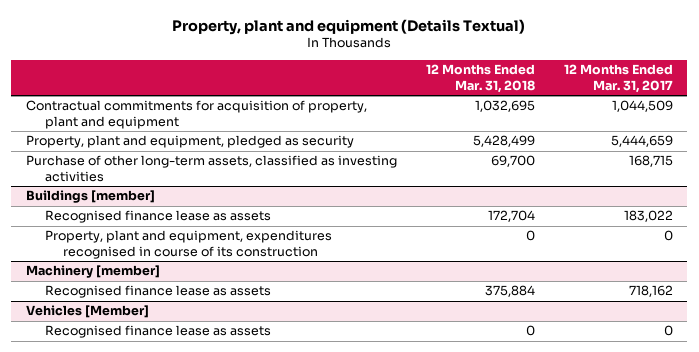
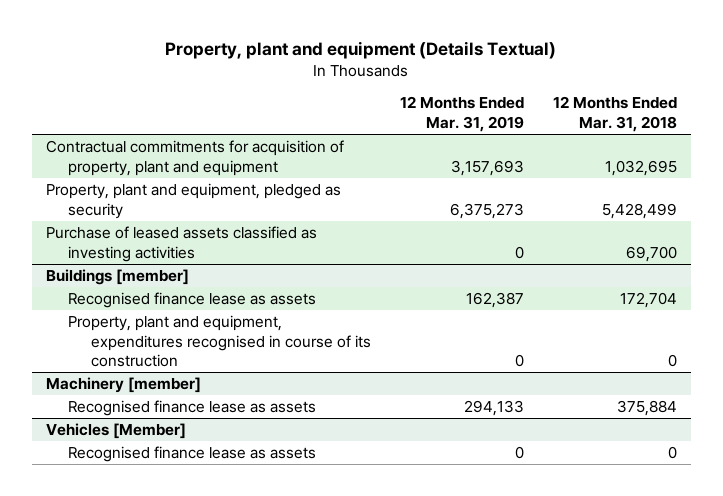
[563,64,673,93] 12 Months Ended Mar. 31, 2017 -> none
none -> [399,96,524,132] 12 Months Ended Mar. 31, 2019
[25,155,397,183] Purchase of other long-term assets, classified as investing activities -> [46,226,318,262] Purchase of leased assets classified as investing activities

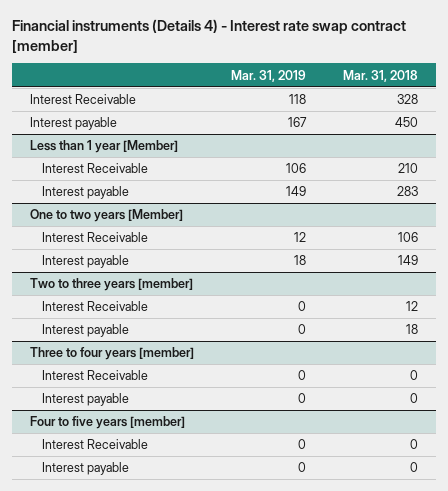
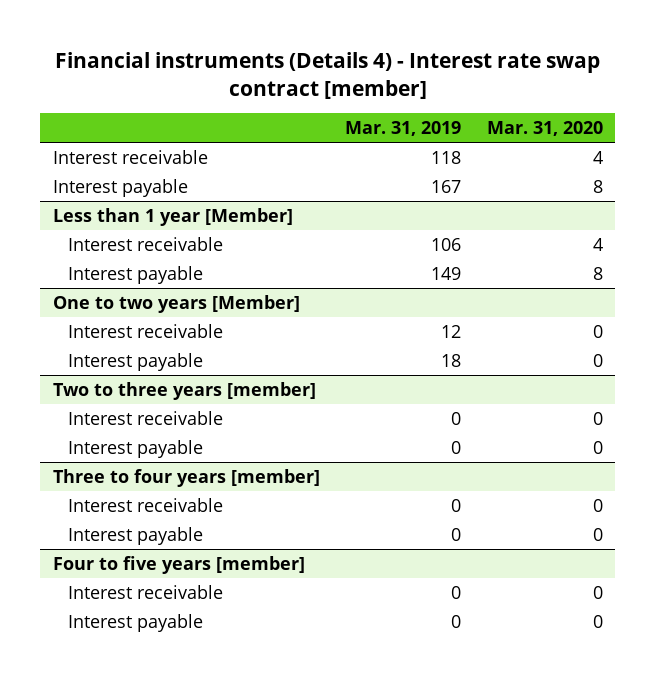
[342,69,418,82] Mar. 31, 2018 -> none
none -> [486,121,603,137] Mar. 31, 2020
[29,94,136,105] Interest Receivable -> [52,149,208,164] Interest receivable
[42,163,149,174] Interest Receivable -> [67,236,223,251] Interest receivable
[42,232,149,243] Interest Receivable -> [67,323,223,338] Interest receivable
[42,301,149,312] Interest Receivable -> [67,410,223,425] Interest receivable
[42,370,149,381] Interest Receivable -> [67,497,223,512] Interest receivable
[42,439,149,450] Interest Receivable -> [67,584,223,599] Interest receivable

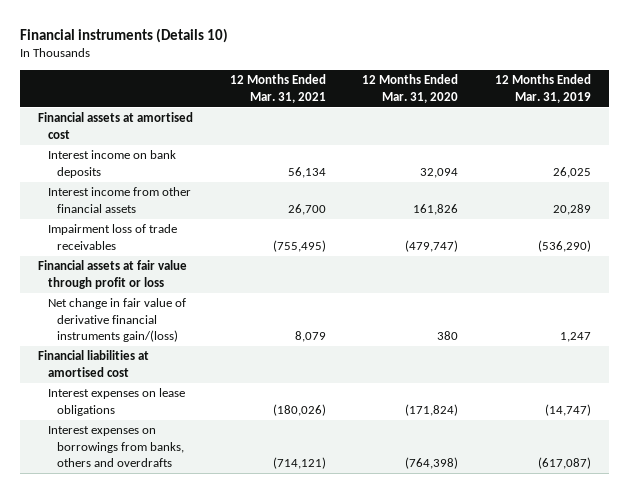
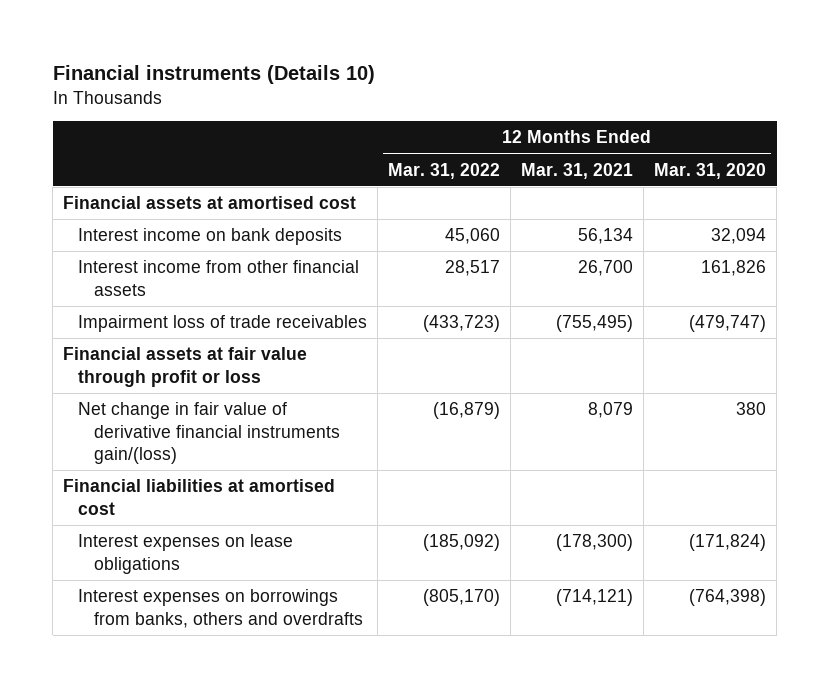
[495,74,592,103] 12 Months Ended Mar. 31, 2019 -> none
none -> [388,162,501,179] Mar. 31, 2022
[272,403,326,416] (180,026) -> [556,534,634,552] (178,300)

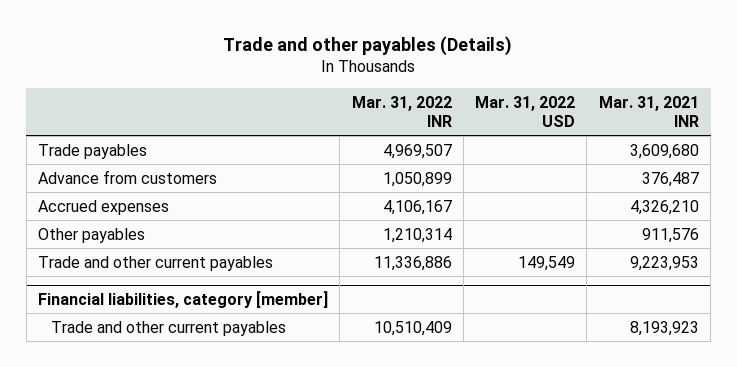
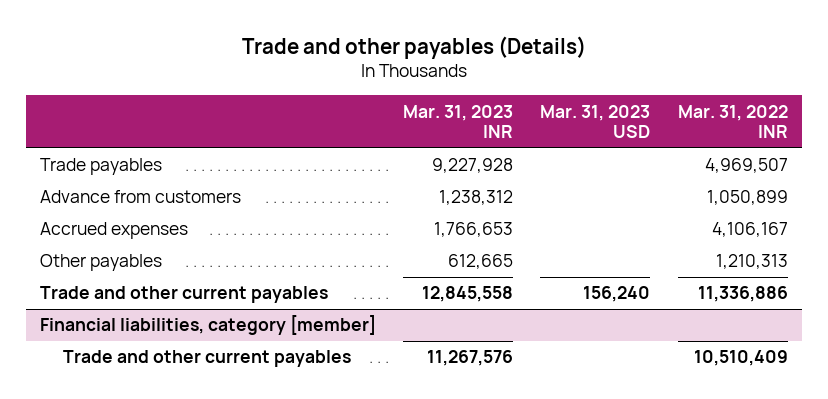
[475,95,576,127] Mar. 31, 2022 USD -> none
[598,95,699,127] Mar. 31, 2021 INR -> none
none -> [403,104,514,139] Mar. 31, 2023 INR
none -> [540,104,651,139] Mar. 31, 2023 USD
[382,227,452,243] 1,210,314 -> [715,254,788,270] 1,210,313

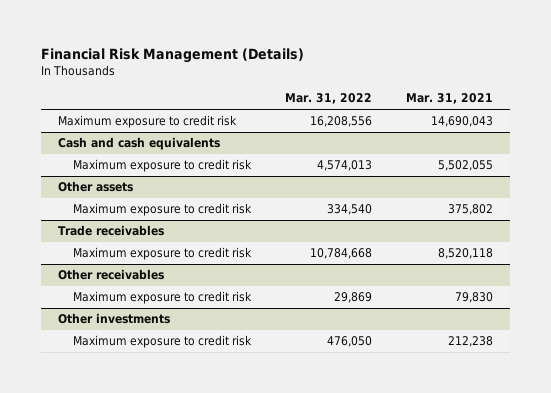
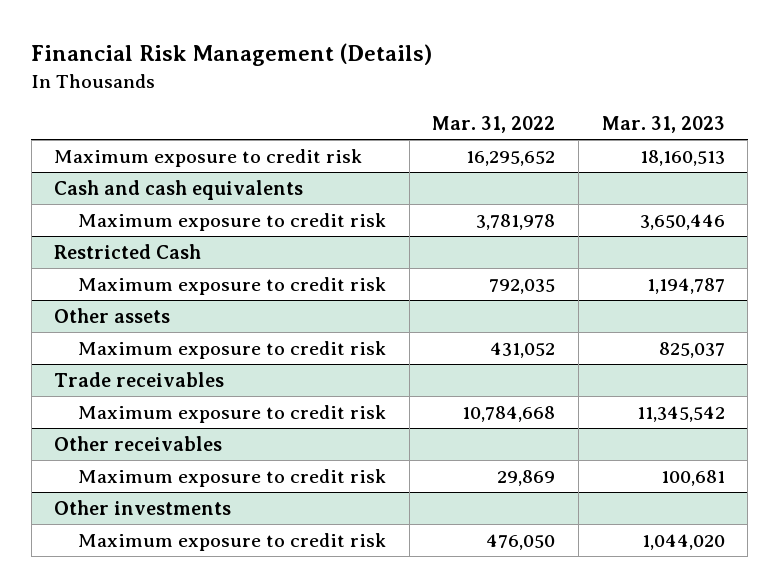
[406,93,494,105] Mar. 31, 2021 -> none
none -> [601,115,725,133] Mar. 31, 2023
[310,116,373,128] 16,208,556 -> [466,150,556,166] 16,295,652
[317,160,373,172] 4,574,013 -> [476,213,556,230] 3,781,978
none -> [54,243,202,259] Restricted Cash
none -> [77,276,386,295] Maximum exposure to credit risk
[327,204,373,216] 334,540 -> [490,341,556,358] 431,052

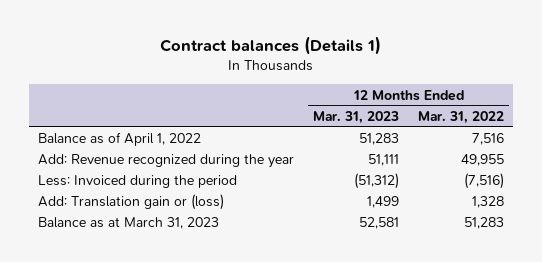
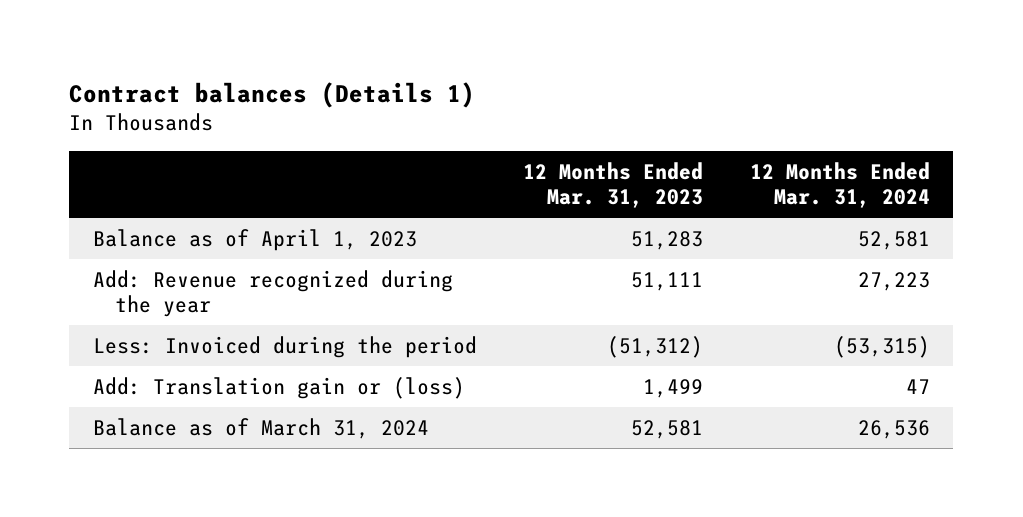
[417,110,504,124] Mar. 31, 2022 -> none
none -> [750,162,931,209] 12 Months Ended Mar. 31, 2024
[38,132,202,147] Balance as of April 1, 2022 -> [92,228,417,251] Balance as of April 1, 2023
[38,217,220,230] Balance as at March 31, 2023 -> [92,417,429,439] Balance as of March 31, 2024

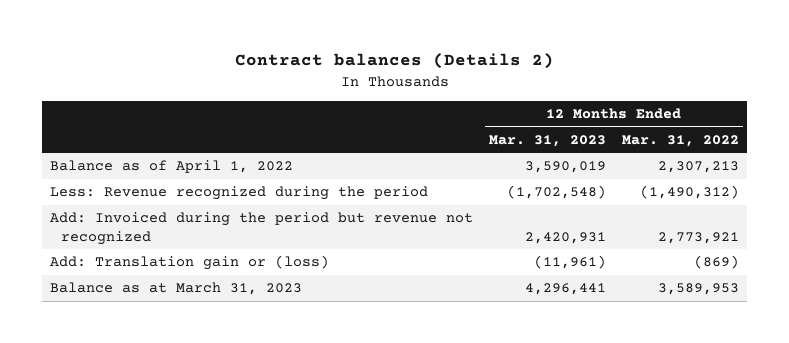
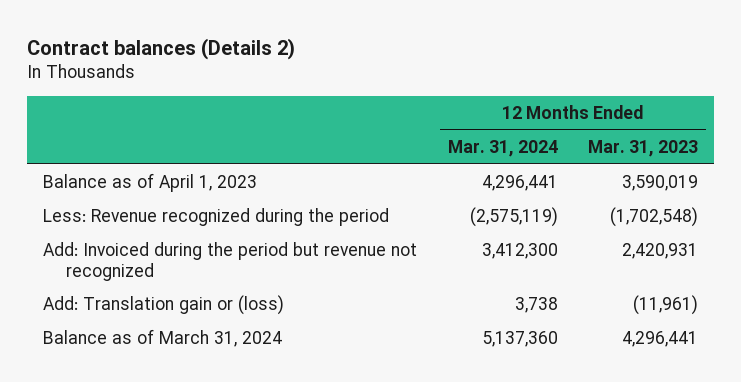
[622,134,740,147] Mar. 31, 2022 -> none
none -> [447,139,558,157] Mar. 31, 2024
[49,160,293,174] Balance as of April 1, 2022 -> [42,173,257,193] Balance as of April 1, 2023
[49,282,302,296] Balance as at March 31, 2023 -> [42,329,282,348] Balance as of March 31, 2024

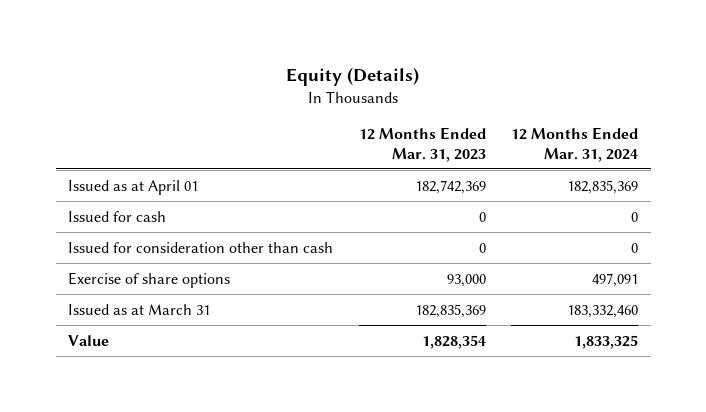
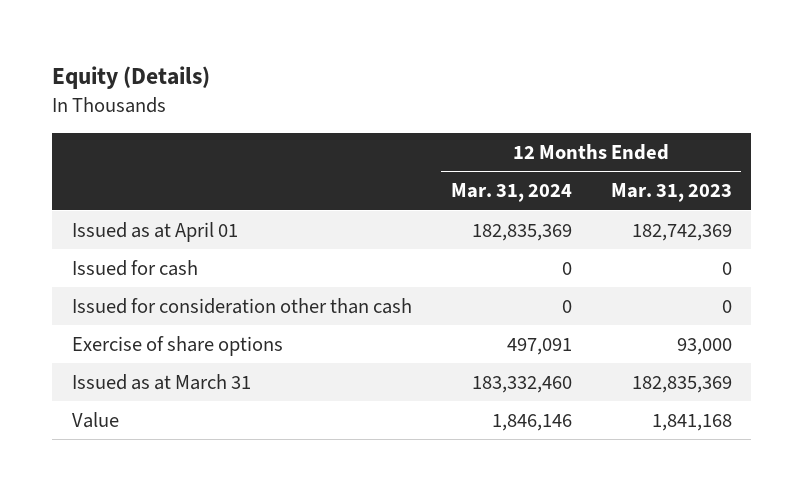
[421,334,486,349] 1,828,354 -> [651,414,732,432] 1,841,168
[574,334,639,349] 1,833,325 -> [491,414,572,432] 1,846,146

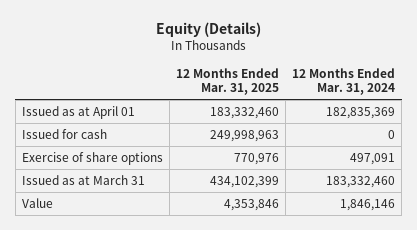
[610,183,732,203] Mar. 31, 2023 -> none
none -> [176,68,280,95] 12 Months Ended Mar. 31, 2025
[71,298,412,315] Issued for consideration other than cash -> none

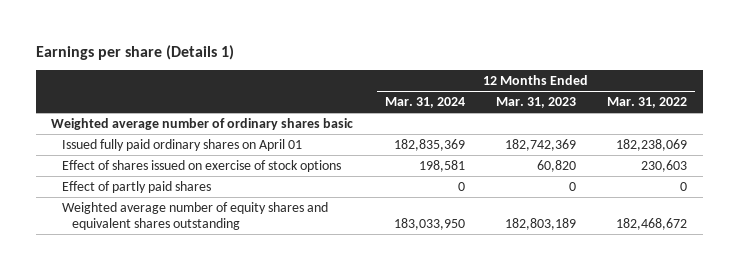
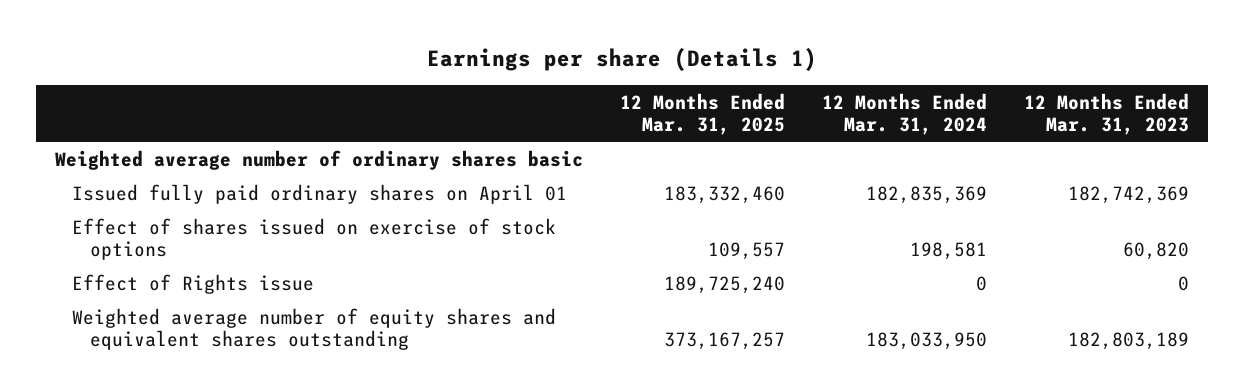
[607,97,688,109] Mar. 31, 2022 -> none
none -> [620,92,786,136] 12 Months Ended Mar. 31, 2025
[61,180,211,193] Effect of partly paid shares -> [72,273,315,294] Effect of Rights issue

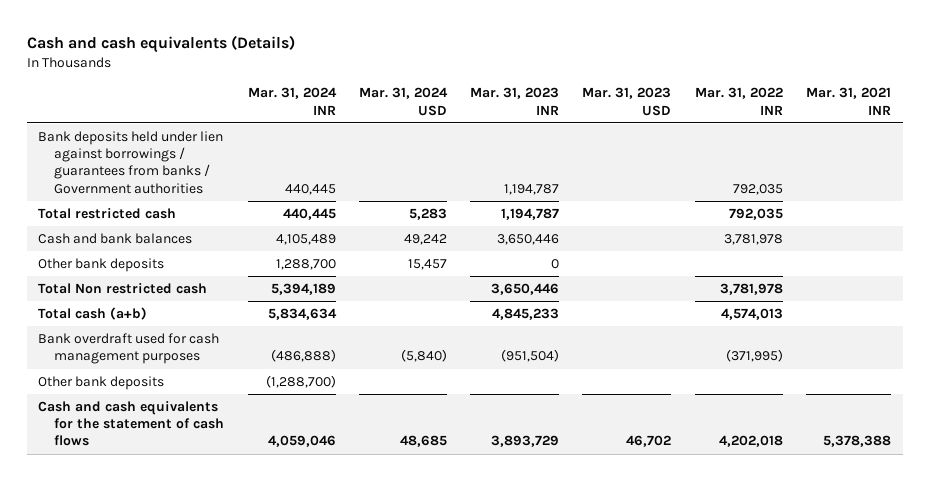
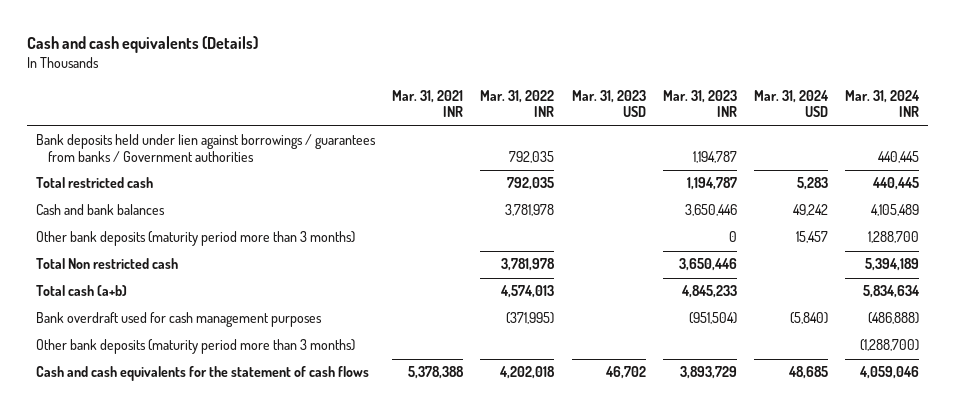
[38,258,165,273] Other bank deposits -> [35,231,355,247] Other bank deposits (maturity period more than 3 months)
[38,376,165,391] Other bank deposits -> [35,339,355,355] Other bank deposits (maturity period more than 3 months)

